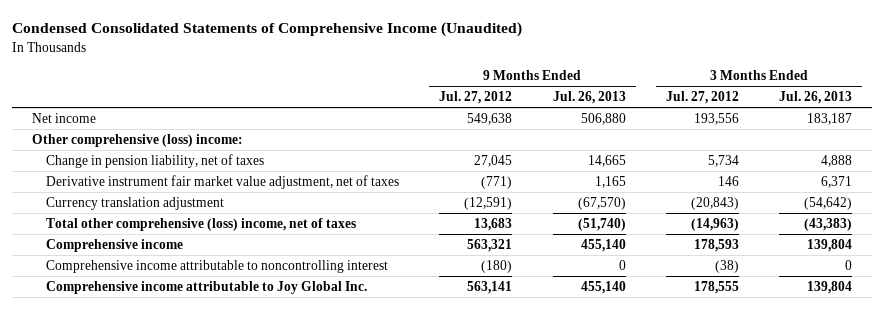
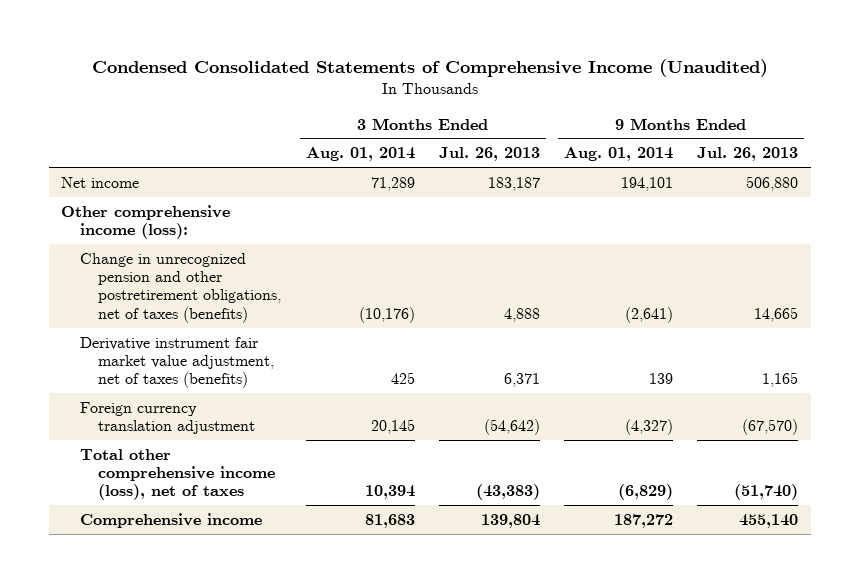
[439,91,513,105] Jul. 27, 2012 -> none
[665,91,739,105] Jul. 27, 2012 -> none
none -> [305,147,415,162] Aug. 01, 2014
none -> [564,147,674,162] Aug. 01, 2014
[32,133,244,147] Other comprehensive (loss) income: -> [61,204,231,239] Other comprehensive income (loss):
[45,153,264,168] Change in pension liability, net of taxes -> [79,252,282,323] Change in unrecognized pension and other postretirement obligations, net of taxes (benefits)
[45,174,399,189] Derivative instrument fair market value adjustment, net of taxes -> [79,336,275,389] Derivative instrument fair market value adjustment, net of taxes (benefits)
[45,196,224,210] Currency translation adjustment -> [79,401,256,434] Foreign currency translation adjustment
[45,217,356,231] Total other comprehensive (loss) income, net of taxes -> [79,448,276,501] Total other comprehensive income (loss), net of taxes
[45,259,388,273] Comprehensive income attributable to noncontrolling interest -> none
[45,280,367,294] Comprehensive income attributable to Joy Global Inc. -> none

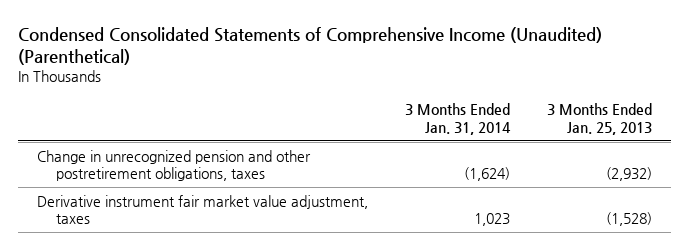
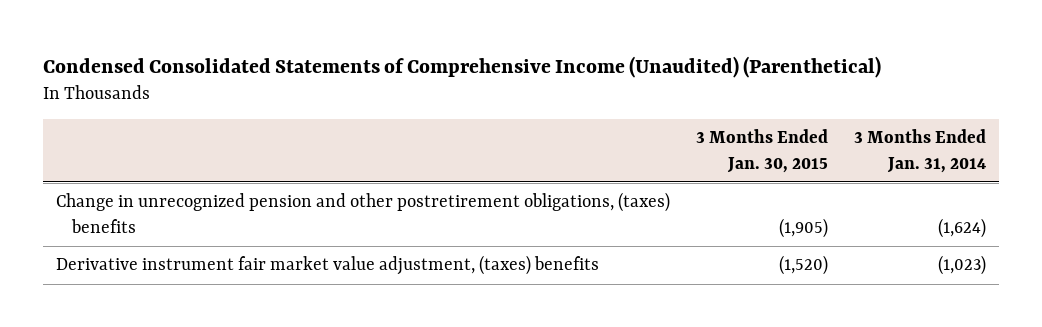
[547,103,653,135] 3 Months Ended Jan. 25, 2013 -> none
none -> [695,129,828,173] 3 Months Ended Jan. 30, 2015
[36,149,311,182] Change in unrecognized pension and other postretirement obligations, taxes -> [56,192,671,233] Change in unrecognized pension and other postretirement obligations, (taxes) benefits
[36,194,368,225] Derivative instrument fair market value adjustment, taxes -> [56,255,600,276] Derivative instrument fair market value adjustment, (taxes) benefits
[473,213,510,227] 1,023 -> [937,255,986,276] (1,023)

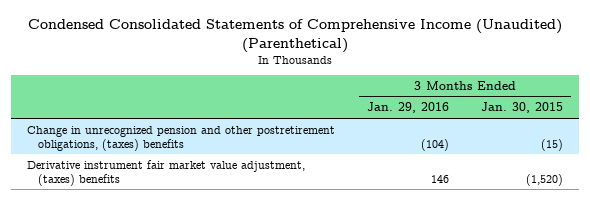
[853,129,986,173] 3 Months Ended Jan. 31, 2014 -> none
none -> [367,102,450,114] Jan. 29, 2016
[778,217,828,238] (1,905) -> [540,138,563,151] (15)

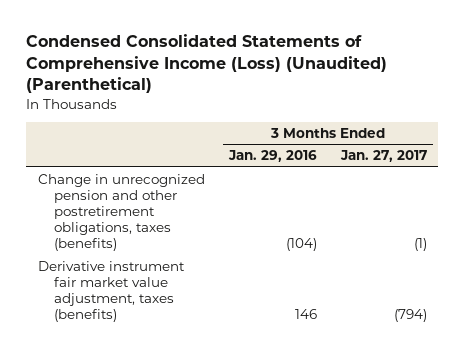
[28,19,563,53] Condensed Consolidated Statements of Comprehensive Income (Unaudited) (Parenthetical) -> [26,34,388,94] Condensed Consolidated Statements of Comprehensive Income (Loss) (Unaudited) (Parenthetical)
[480,102,563,114] Jan. 30, 2015 -> none
none -> [339,150,427,163] Jan. 27, 2017
[27,125,336,151] Change in unrecognized pension and other postretirement obligations, (taxes) benefits -> [38,173,206,252] Change in unrecognized pension and other postretirement obligations, taxes (benefits)
[27,159,306,186] Derivative instrument fair market value adjustment, (taxes) benefits -> [38,260,186,323] Derivative instrument fair market value adjustment, taxes (benefits)

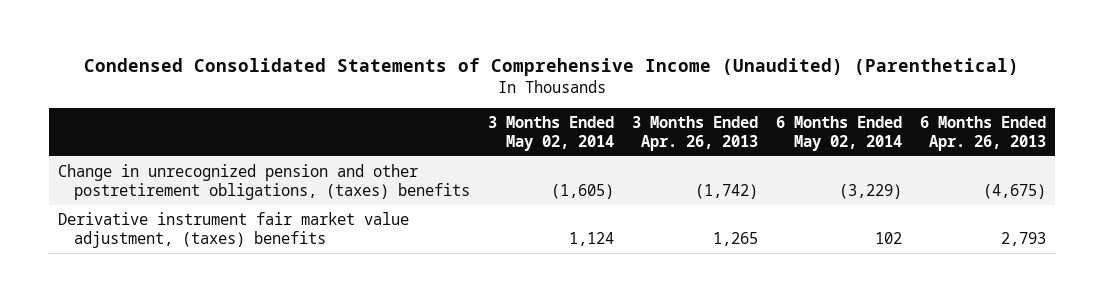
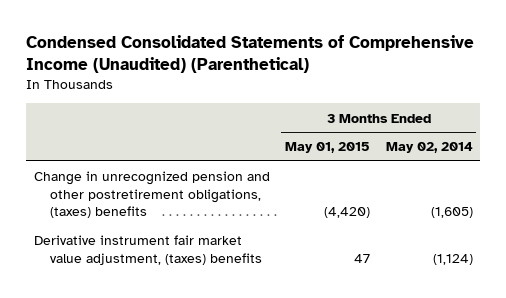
[632,115,759,152] 3 Months Ended Apr. 26, 2013 -> none
[776,115,903,152] 6 Months Ended May 02, 2014 -> none
[920,115,1047,152] 6 Months Ended Apr. 26, 2013 -> none
none -> [285,142,371,154] May 01, 2015
[569,231,615,246] 1,124 -> [432,253,473,265] (1,124)

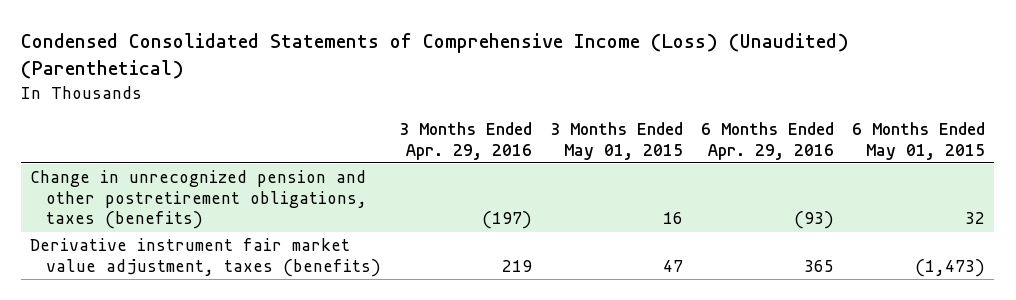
[26,35,475,74] Condensed Consolidated Statements of Comprehensive Income (Unaudited) (Parenthetical) -> [21,33,850,80] Condensed Consolidated Statements of Comprehensive Income (Loss) (Unaudited) (Parenthetical)
[385,142,473,154] May 02, 2014 -> none
none -> [399,121,533,160] 3 Months Ended Apr. 29, 2016
none -> [701,121,835,160] 6 Months Ended Apr. 29, 2016
none -> [852,121,986,160] 6 Months Ended May 01, 2015
[33,171,270,219] Change in unrecognized pension and other postretirement obligations, (taxes) benefits -> [30,170,367,230] Change in unrecognized pension and other postretirement obligations, taxes (benefits)
[324,207,371,219] (4,420) -> [663,212,684,225] 16
[33,235,263,265] Derivative instrument fair market value adjustment, (taxes) benefits -> [30,238,381,277] Derivative instrument fair market value adjustment, taxes (benefits)

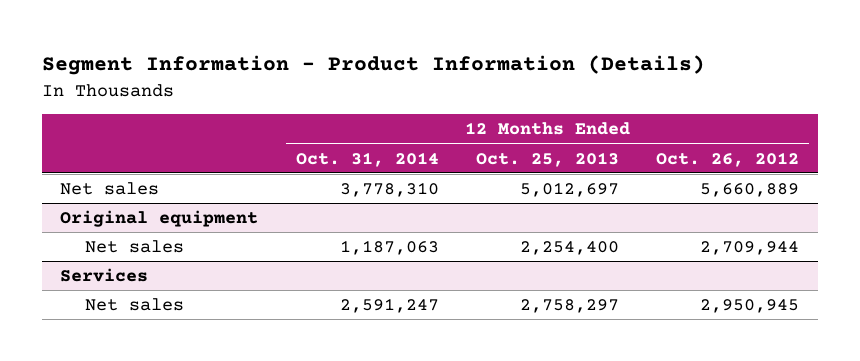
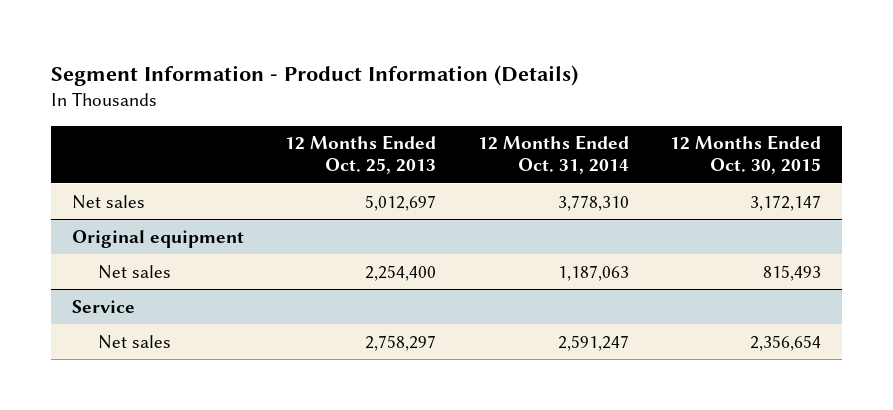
[656,151,800,167] Oct. 26, 2012 -> none
none -> [670,135,822,175] 12 Months Ended Oct. 30, 2015
[60,268,149,283] Services -> [71,299,135,313] Service

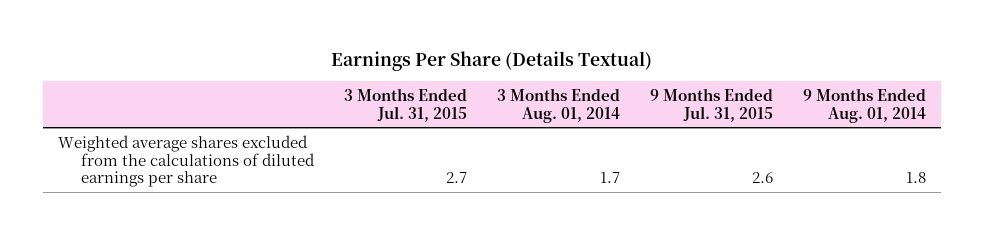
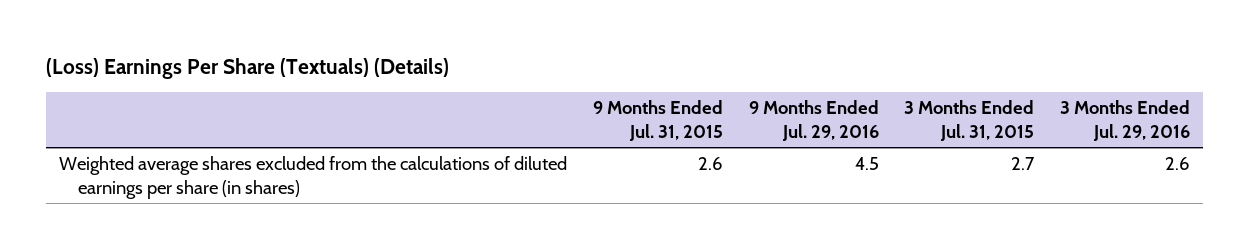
[330,50,652,71] Earnings Per Share (Details Textual) -> [45,58,449,80] (Loss) Earnings Per Share (Textuals) (Details)
[496,87,620,123] 3 Months Ended Aug. 01, 2014 -> none
[802,87,926,123] 9 Months Ended Aug. 01, 2014 -> none
none -> [748,100,879,142] 9 Months Ended Jul. 29, 2016
none -> [1060,100,1191,142] 3 Months Ended Jul. 29, 2016
[57,134,315,188] Weighted average shares excluded from the calculations of diluted earnings per share -> [58,155,567,199] Weighted average shares excluded from the calculations of diluted earnings per share (in shares)

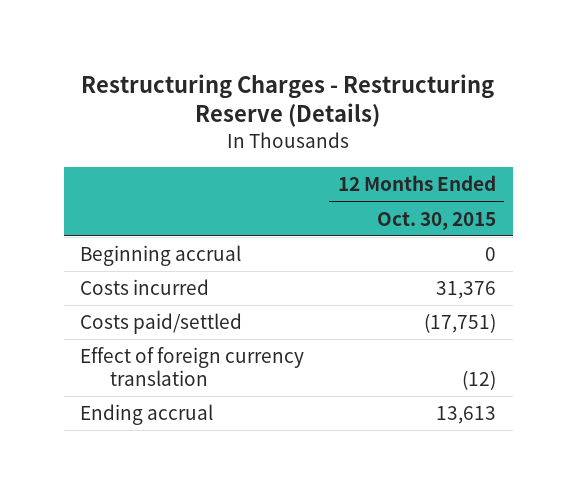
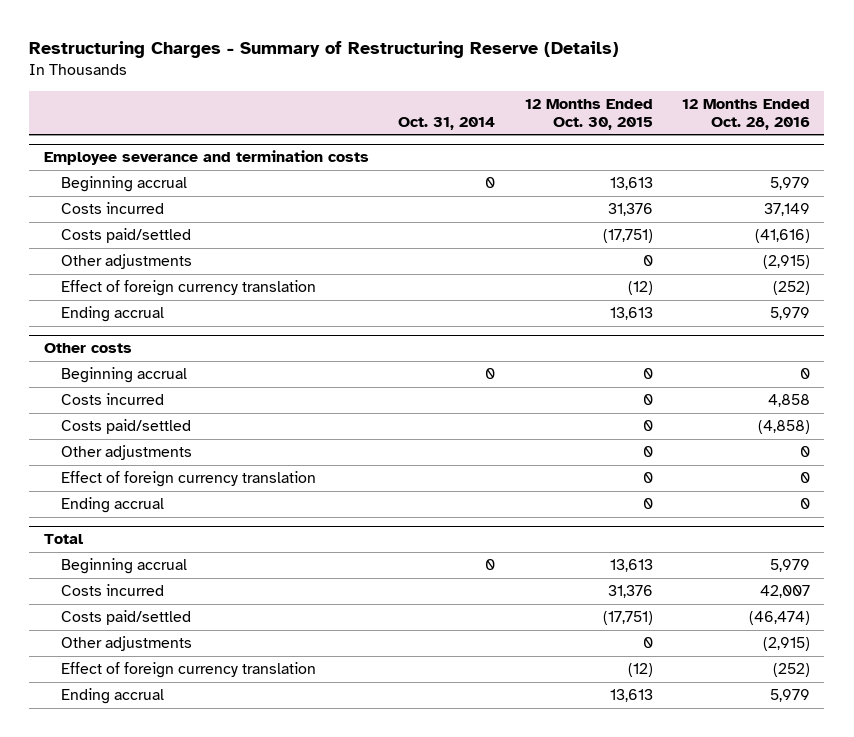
[81,73,495,128] Restructuring Charges - Restructuring Reserve (Details) -> [29,40,620,58] Restructuring Charges - Summary of Restructuring Reserve (Details)
none -> [398,117,496,131] Oct. 31, 2014
none -> [681,98,810,131] 12 Months Ended Oct. 28, 2016
none -> [43,150,369,166] Employee severance and termination costs
none -> [60,176,187,193] Beginning accrual
none -> [60,202,164,215] Costs incurred
none -> [60,228,191,244] Costs paid/settled
none -> [60,254,192,270] Other adjustments
none -> [60,280,316,297] Effect of foreign currency translation
none -> [60,306,164,323] Ending accrual
none -> [43,343,132,354] Other costs
none -> [60,393,164,406] Costs incurred
none -> [60,419,191,435] Costs paid/settled
none -> [60,445,192,461] Other adjustments
none -> [60,471,316,488] Effect of foreign currency translation
none -> [60,497,164,514] Ending accrual
none -> [43,534,83,545] Total
none -> [60,558,187,575] Beginning accrual
none -> [60,636,192,652] Other adjustments

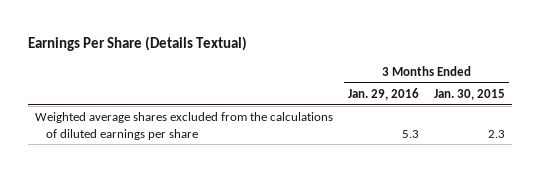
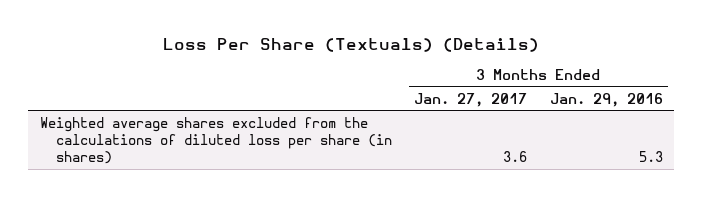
[27,36,247,52] Earnings Per Share (Details Textual) -> [163,37,540,52] Loss Per Share (Textuals) (Details)
[434,89,506,101] Jan. 30, 2015 -> none
none -> [414,92,528,107] Jan. 27, 2017
[35,112,334,140] Weighted average shares excluded from the calculations of diluted earnings per share -> [39,116,392,165] Weighted average shares excluded from the calculations of diluted loss per share (in shares)

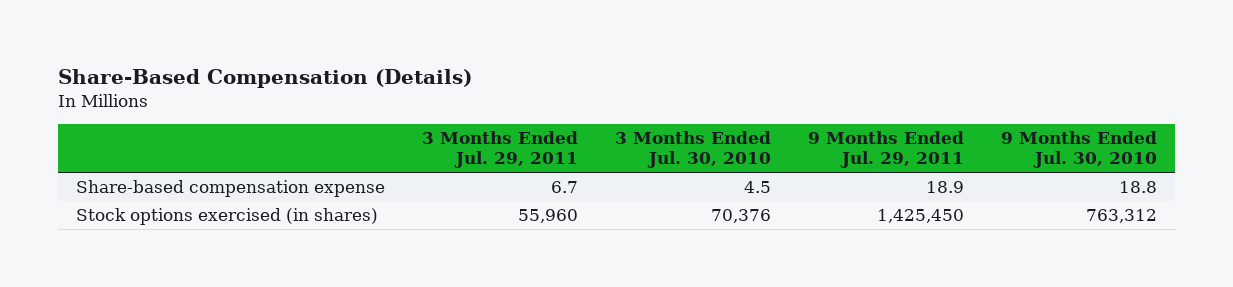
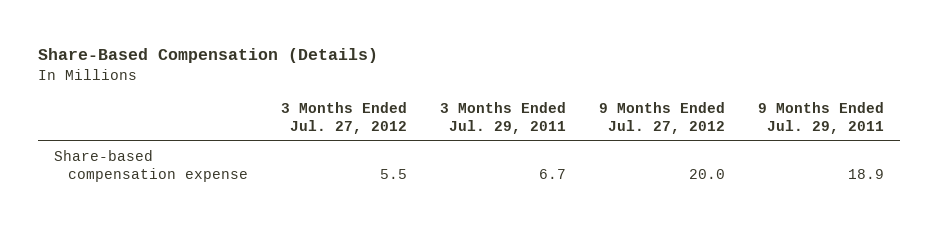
[615,131,772,169] 3 Months Ended Jul. 30, 2010 -> none
[1000,131,1157,169] 9 Months Ended Jul. 30, 2010 -> none
none -> [281,102,408,135] 3 Months Ended Jul. 27, 2012
none -> [598,102,725,135] 9 Months Ended Jul. 27, 2012
[76,208,379,226] Stock options exercised (in shares) -> none

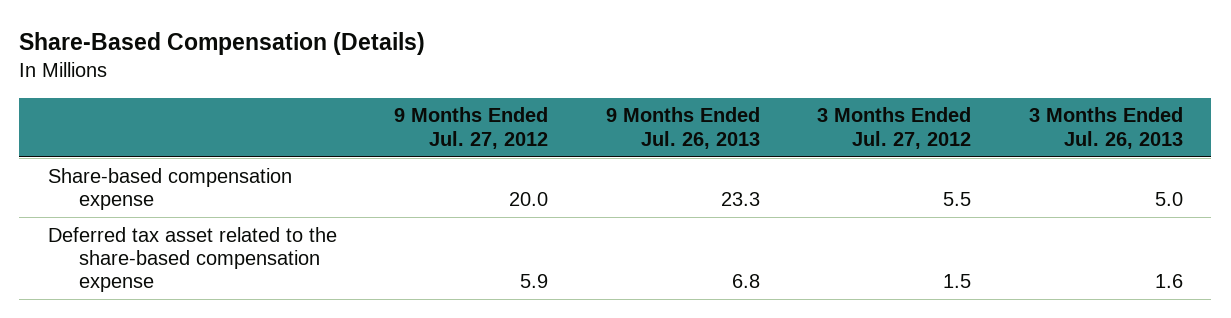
[440,102,567,135] 3 Months Ended Jul. 29, 2011 -> none
[757,102,884,135] 9 Months Ended Jul. 29, 2011 -> none
none -> [605,107,760,149] 9 Months Ended Jul. 26, 2013
none -> [1028,107,1183,149] 3 Months Ended Jul. 26, 2013
none -> [48,226,338,293] Deferred tax asset related to the share-based compensation expense

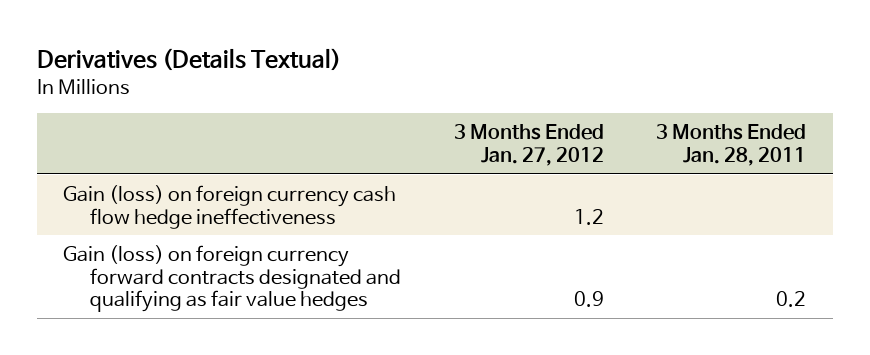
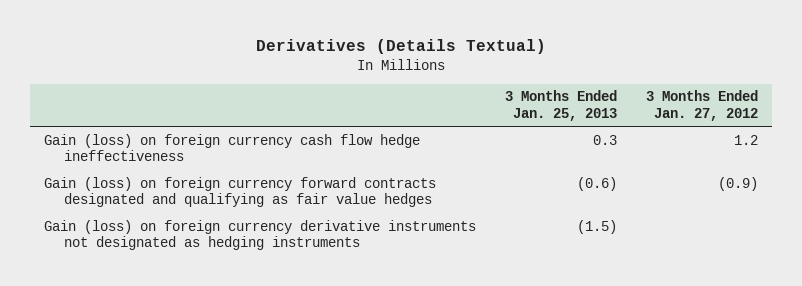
[656,124,807,166] 3 Months Ended Jan. 28, 2011 -> none
none -> [504,90,617,121] 3 Months Ended Jan. 25, 2013
[573,291,604,308] 0.9 -> [717,176,758,191] (0.9)
none -> [44,219,477,251] Gain (loss) on foreign currency derivative instruments not designated as hedging instruments

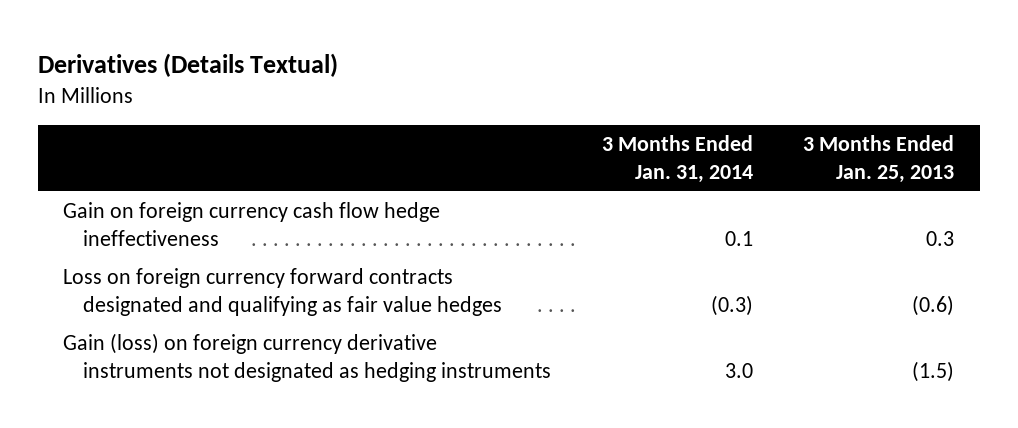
[645,90,758,121] 3 Months Ended Jan. 27, 2012 -> none
none -> [601,135,753,183] 3 Months Ended Jan. 31, 2014
[44,133,421,162] Gain (loss) on foreign currency cash flow hedge ineffectiveness -> [63,202,441,247] Gain on foreign currency cash flow hedge ineffectiveness
[44,176,437,208] Gain (loss) on foreign currency forward contracts designated and qualifying as fair value hedges -> [63,268,503,317] Loss on foreign currency forward contracts designated and qualifying as fair value hedges

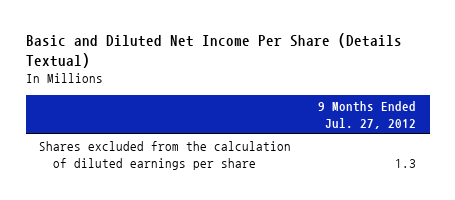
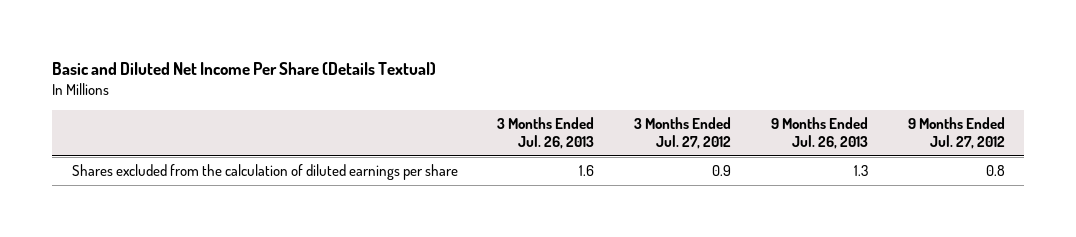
none -> [497,117,595,150] 3 Months Ended Jul. 26, 2013
none -> [634,117,732,150] 3 Months Ended Jul. 27, 2012
none -> [770,117,868,150] 9 Months Ended Jul. 26, 2013
[395,158,417,168] 1.3 -> [985,165,1005,177] 0.8

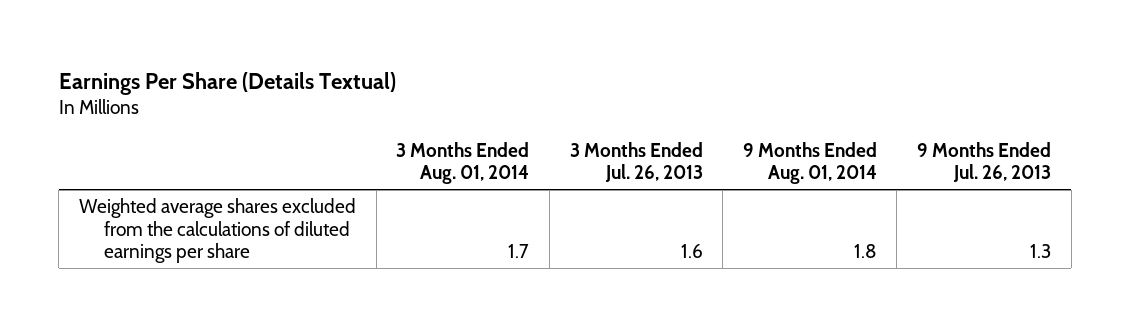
[51,61,436,75] Basic and Diluted Net Income Per Share (Details Textual) -> [58,71,396,95] Earnings Per Share (Details Textual)
[634,117,732,150] 3 Months Ended Jul. 27, 2012 -> none
[907,117,1005,150] 9 Months Ended Jul. 27, 2012 -> none
none -> [396,141,530,185] 3 Months Ended Aug. 01, 2014
none -> [742,141,877,185] 9 Months Ended Aug. 01, 2014
[71,164,458,181] Shares excluded from the calculation of diluted earnings per share -> [78,198,356,264] Weighted average shares excluded from the calculations of diluted earnings per share

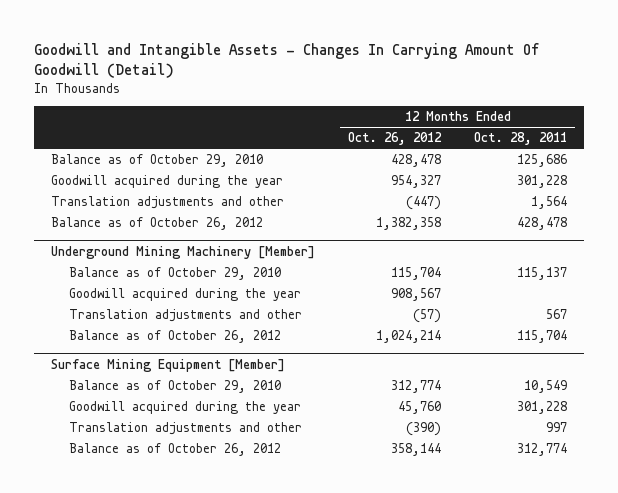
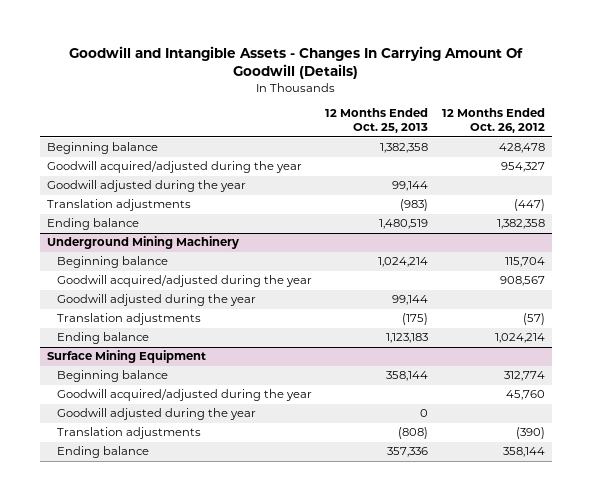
[34,42,540,79] Goodwill and Intangible Assets - Changes In Carrying Amount Of Goodwill (Detail) -> [69,46,524,80] Goodwill and Intangible Assets - Changes In Carrying Amount Of Goodwill (Details)
[474,132,568,146] Oct. 28, 2011 -> none
none -> [325,107,429,134] 12 Months Ended Oct. 25, 2013
[50,154,263,168] Balance as of October 29, 2010 -> [47,142,159,155] Beginning balance
[50,175,283,189] Goodwill acquired during the year -> [47,161,303,174] Goodwill acquired/adjusted during the year
none -> [47,180,247,193] Goodwill adjusted during the year
[50,196,284,210] Translation adjustments and other -> [47,199,192,212] Translation adjustments
[50,217,263,231] Balance as of October 26, 2012 -> [47,218,140,231] Ending balance
[50,245,315,259] Underground Mining Machinery [Member] -> [47,236,240,250] Underground Mining Machinery
[68,267,281,281] Balance as of October 29, 2010 -> [56,256,168,269] Beginning balance
[68,288,301,302] Goodwill acquired during the year -> [56,275,312,288] Goodwill acquired/adjusted during the year
none -> [56,294,256,307] Goodwill adjusted during the year
[68,309,302,323] Translation adjustments and other -> [56,313,201,326] Translation adjustments
[68,330,281,344] Balance as of October 26, 2012 -> [56,332,149,345] Ending balance
[50,358,285,372] Surface Mining Equipment [Member] -> [47,350,207,364] Surface Mining Equipment
[68,380,281,394] Balance as of October 29, 2010 -> [56,370,168,383] Beginning balance
[68,401,301,415] Goodwill acquired during the year -> [56,389,312,402] Goodwill acquired/adjusted during the year
none -> [56,408,256,421] Goodwill adjusted during the year
[68,422,302,436] Translation adjustments and other -> [56,427,201,440] Translation adjustments
[68,443,281,457] Balance as of October 26, 2012 -> [56,446,149,459] Ending balance

